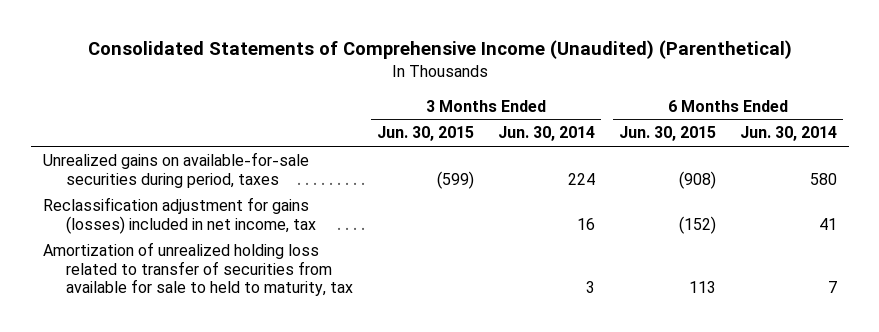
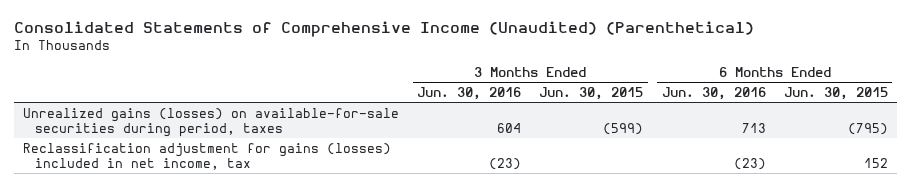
[497,126,595,142] Jun. 30, 2014 -> none
[739,126,837,142] Jun. 30, 2014 -> none
none -> [417,87,522,101] Jun. 30, 2016
none -> [661,87,766,101] Jun. 30, 2016
[42,241,353,297] Amortization of unrealized holding loss related to transfer of securities from available for sale to held to maturity, tax -> none
[42,151,309,188] Unrealized gains on available-for-sale securities during period, taxes -> [22,107,399,137] Unrealized gains (losses) on available-for-sale securities during period, taxes
[678,170,716,189] (908) -> [847,122,888,135] (795)
[678,215,716,234] (152) -> [863,157,888,168] 152

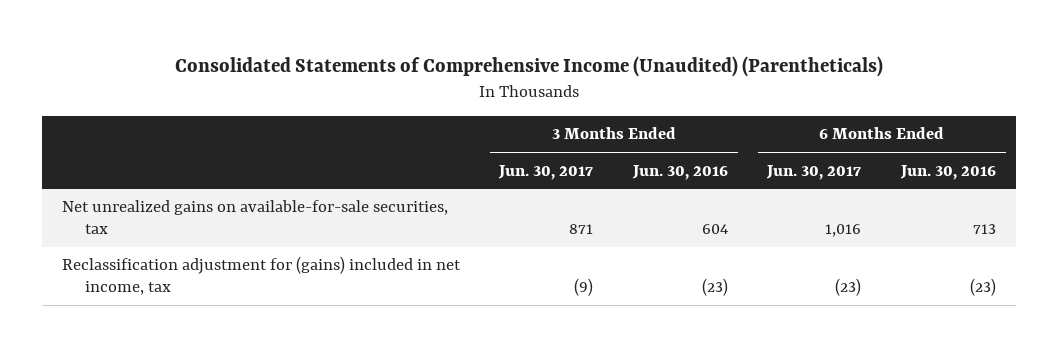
[13,21,754,38] Consolidated Statements of Comprehensive Income (Unaudited) (Parenthetical) -> [174,55,883,77] Consolidated Statements of Comprehensive Income (Unaudited) (Parentheticals)
[539,87,644,101] Jun. 30, 2015 -> none
[783,87,888,101] Jun. 30, 2015 -> none
none -> [498,164,594,180] Jun. 30, 2017
none -> [766,164,862,180] Jun. 30, 2017
[22,107,399,137] Unrealized gains (losses) on available-for-sale securities during period, taxes -> [61,200,448,235] Net unrealized gains on available-for-sale securities, tax
[22,142,391,170] Reclassification adjustment for gains (losses) included in net income, tax -> [61,256,461,296] Reclassification adjustment for (gains) included in net income, tax

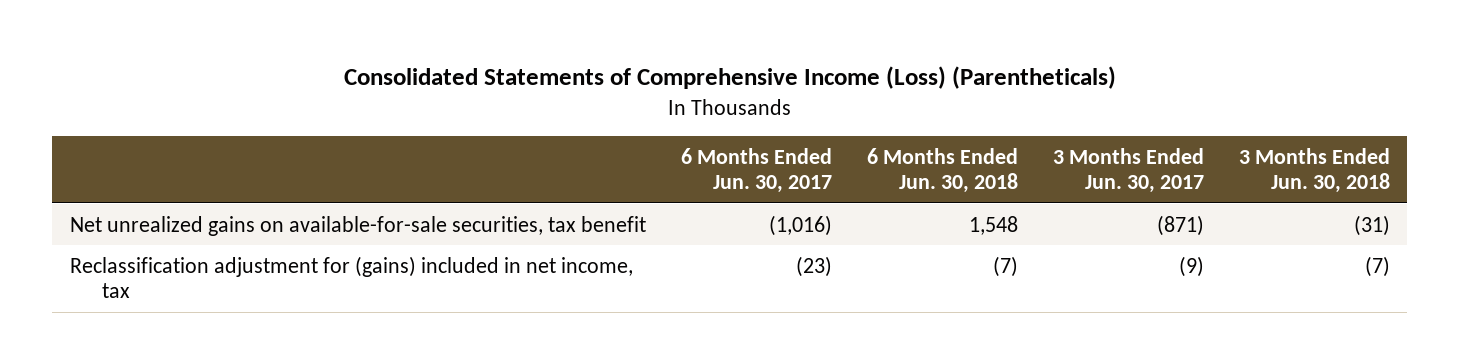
[174,55,883,77] Consolidated Statements of Comprehensive Income (Unaudited) (Parentheticals) -> [343,66,1116,90] Consolidated Statements of Comprehensive Income (Loss) (Parentheticals)
[631,164,728,180] Jun. 30, 2016 -> none
[899,164,996,180] Jun. 30, 2016 -> none
none -> [866,147,1018,194] 6 Months Ended Jun. 30, 2018
none -> [1238,147,1390,194] 3 Months Ended Jun. 30, 2018
[61,200,448,235] Net unrealized gains on available-for-sale securities, tax -> [69,215,646,236] Net unrealized gains on available-for-sale securities, tax benefit
[569,224,594,235] 871 -> [1156,214,1204,236] (871)
[825,224,862,238] 1,016 -> [768,214,832,236] (1,016)

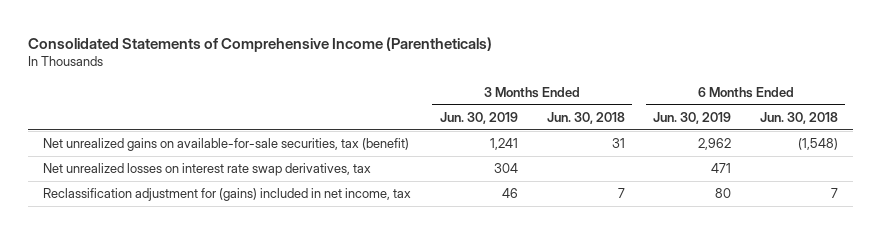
[343,66,1116,90] Consolidated Statements of Comprehensive Income (Loss) (Parentheticals) -> [28,36,493,52] Consolidated Statements of Comprehensive Income (Parentheticals)
[680,147,832,194] 6 Months Ended Jun. 30, 2017 -> none
[1052,147,1204,194] 3 Months Ended Jun. 30, 2017 -> none
none -> [439,111,518,124] Jun. 30, 2019
none -> [653,111,732,124] Jun. 30, 2019
[69,215,646,236] Net unrealized gains on available-for-sale securities, tax benefit -> [42,138,409,152] Net unrealized gains on available-for-sale securities, tax (benefit)
[968,215,1018,235] 1,548 -> [798,138,839,151] (1,548)
[1353,214,1390,236] (31) -> [611,138,625,149] 31
none -> [42,163,371,177] Net unrealized losses on interest rate swap derivatives, tax
[992,255,1018,277] (7) -> [831,188,839,199] 7
[1364,255,1390,277] (7) -> [617,188,625,199] 7

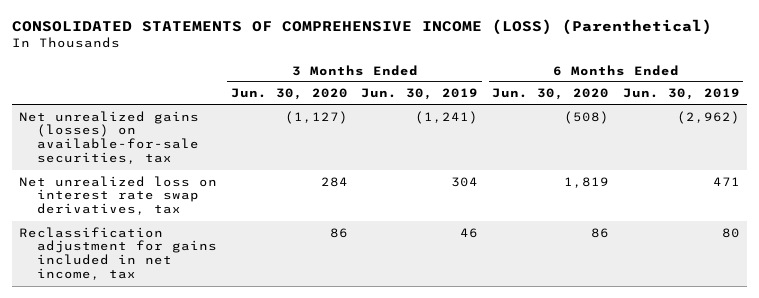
[28,36,493,52] Consolidated Statements of Comprehensive Income (Parentheticals) -> [12,18,713,35] CONSOLIDATED STATEMENTS OF COMPREHENSIVE INCOME (LOSS) (Parenthetical)
[546,111,625,124] Jun. 30, 2018 -> none
[760,111,839,124] Jun. 30, 2018 -> none
none -> [230,88,348,101] Jun. 30, 2020
none -> [492,88,610,101] Jun. 30, 2020
[42,138,409,152] Net unrealized gains on available-for-sale securities, tax (benefit) -> [19,110,200,165] Net unrealized gains (losses) on available-for-sale securities, tax
[489,138,518,151] 1,241 -> [415,110,479,124] (1,241)
[698,138,732,151] 2,962 -> [676,110,740,124] (2,962)
[42,163,371,177] Net unrealized losses on interest rate swap derivatives, tax -> [19,175,218,216] Net unrealized loss on interest rate swap derivatives, tax
[42,188,411,202] Reclassification adjustment for (gains) included in net income, tax -> [19,226,217,281] Reclassification adjustment for gains included in net income, tax

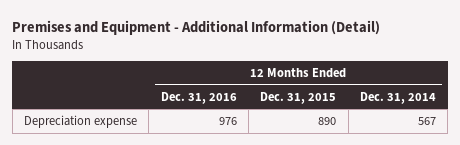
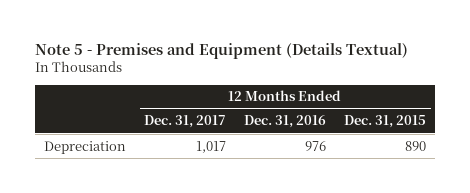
[12,19,381,35] Premises and Equipment - Additional Information (Detail) -> [34,42,408,59] Note 5 - Premises and Equipment (Details Textual)
[359,91,436,104] Dec. 31, 2014 -> none
none -> [144,115,227,129] Dec. 31, 2017
[23,114,137,128] Depreciation expense -> [43,140,126,154] Depreciation

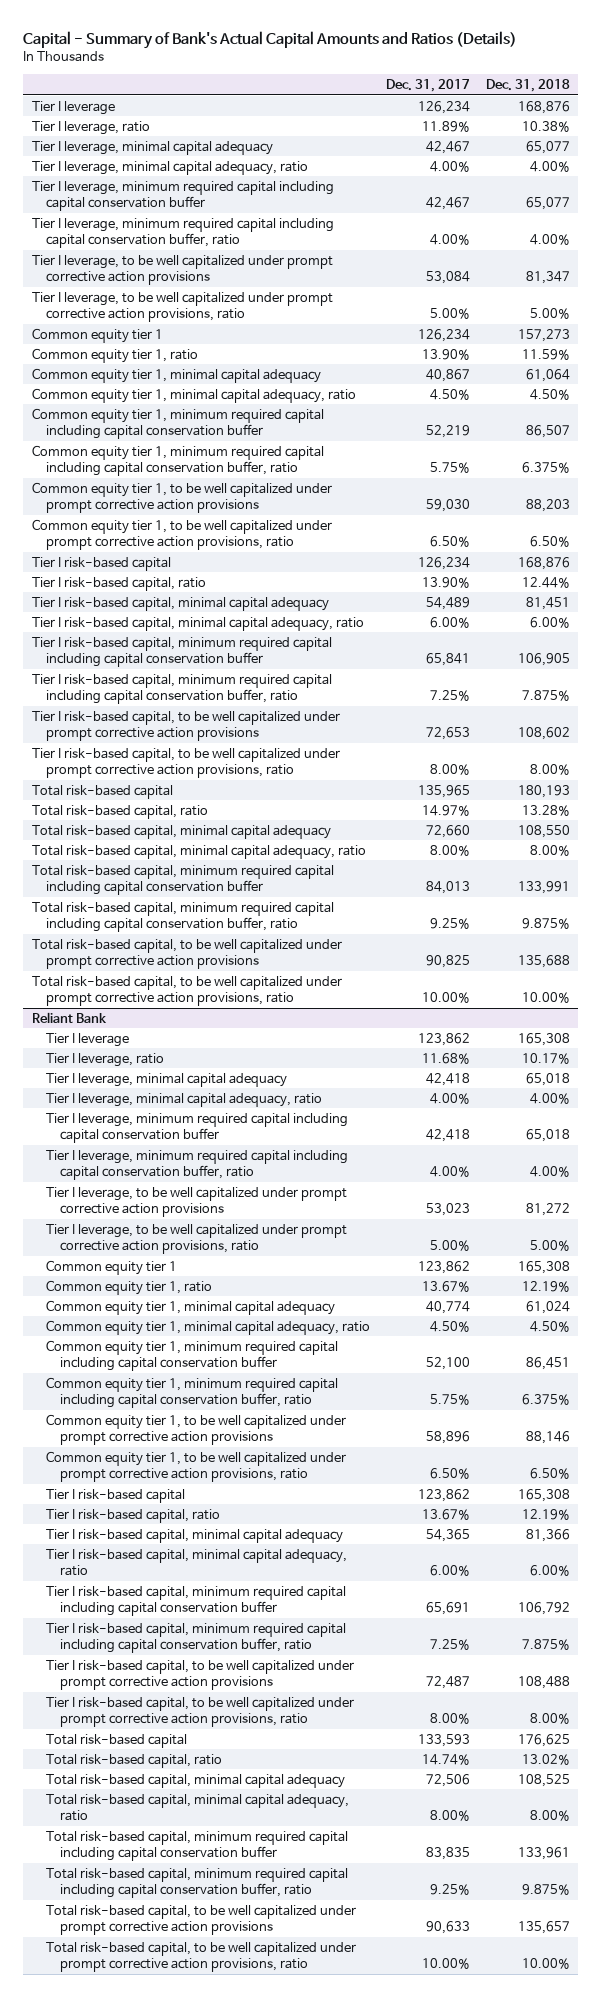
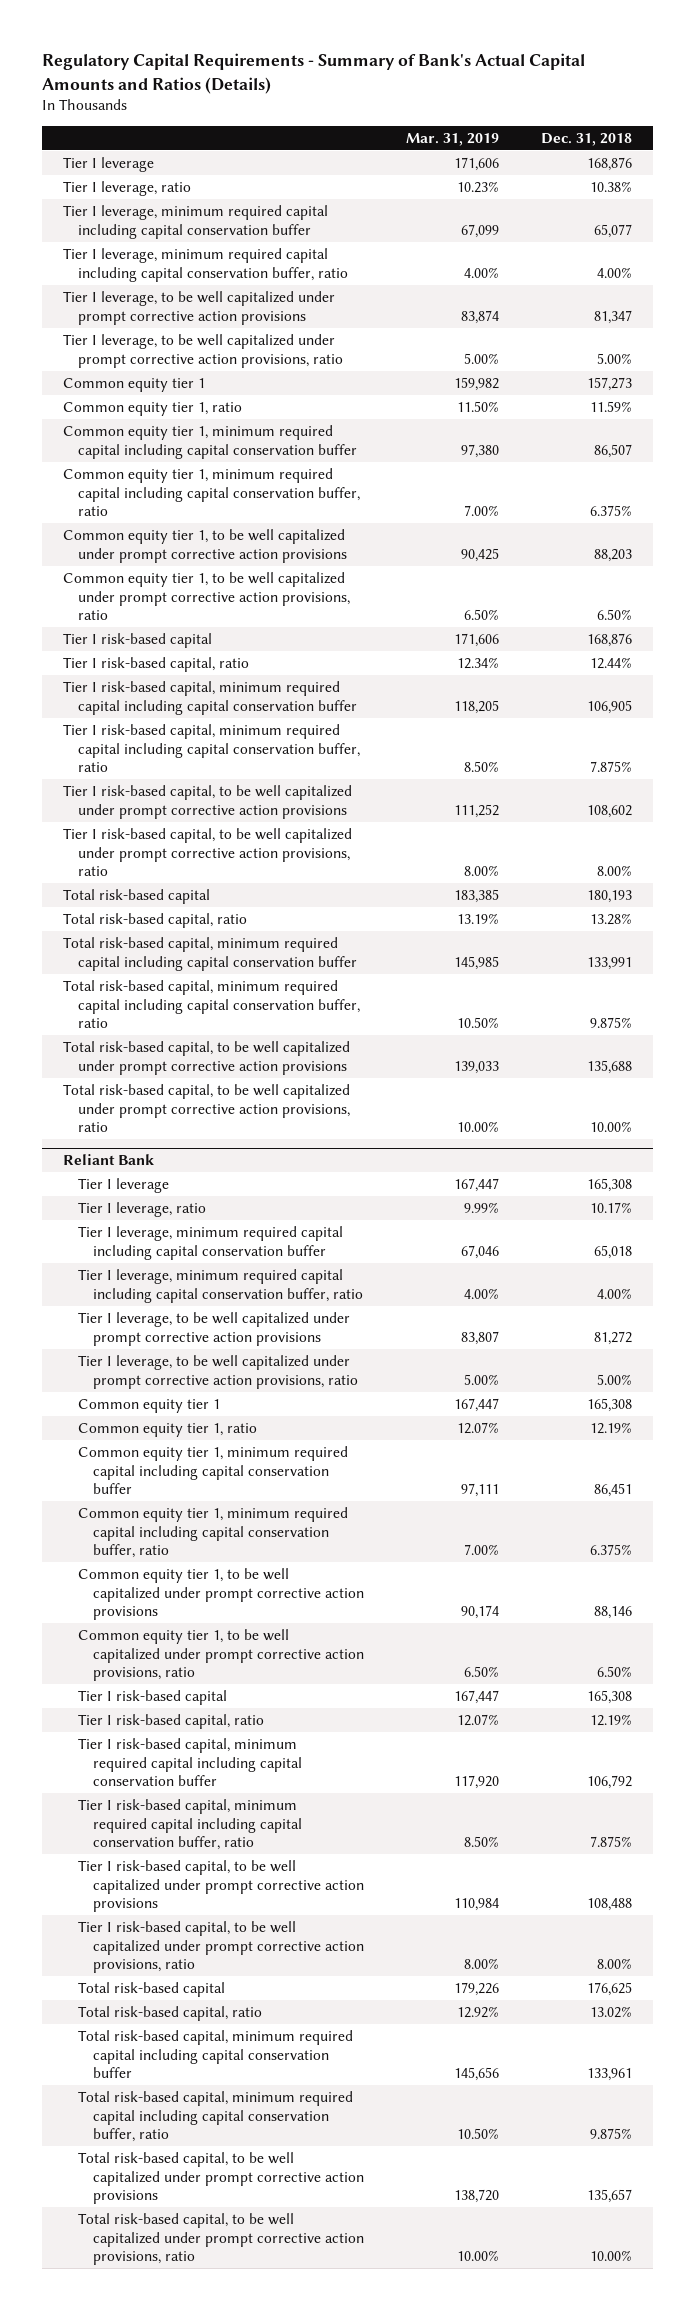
[23,30,518,49] Capital - Summary of Bank's Actual Capital Amounts and Ratios (Details) -> [41,52,585,94] Regulatory Capital Requirements - Summary of Bank's Actual Capital Amounts and Ratios (Details)
[386,79,471,93] Dec. 31, 2017 -> none
none -> [406,132,500,146] Mar. 31, 2019
[31,140,273,155] Tier I leverage, minimal capital adequacy -> none
[31,160,308,175] Tier I leverage, minimal capital adequacy, ratio -> none
[31,367,321,383] Common equity tier 1, minimal capital adequacy -> none
[31,387,356,403] Common equity tier 1, minimal capital adequacy, ratio -> none
[31,596,329,611] Tier I risk-based capital, minimal capital adequacy -> none
[31,616,364,631] Tier I risk-based capital, minimal capital adequacy, ratio -> none
[31,824,331,839] Total risk-based capital, minimal capital adequacy -> none
[31,844,366,859] Total risk-based capital, minimal capital adequacy, ratio -> none
[45,1072,287,1087] Tier I leverage, minimal capital adequacy -> none
[45,1092,322,1107] Tier I leverage, minimal capital adequacy, ratio -> none
[45,1299,335,1315] Common equity tier 1, minimal capital adequacy -> none
[45,1319,370,1335] Common equity tier 1, minimal capital adequacy, ratio -> none
[45,1528,343,1543] Tier I risk-based capital, minimal capital adequacy -> none
[45,1548,347,1577] Tier I risk-based capital, minimal capital adequacy, ratio -> none
[45,1773,345,1788] Total risk-based capital, minimal capital adequacy -> none
[45,1793,349,1822] Total risk-based capital, minimal capital adequacy, ratio -> none

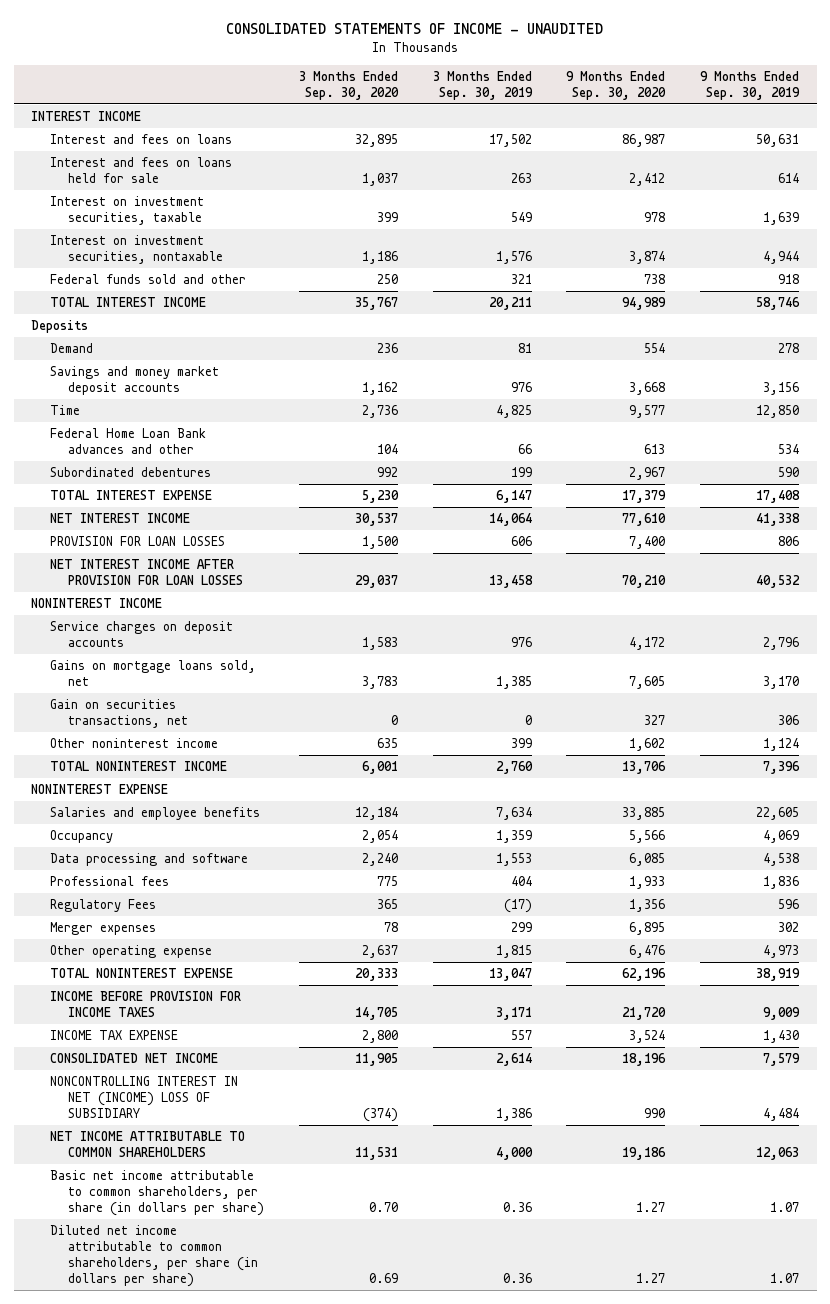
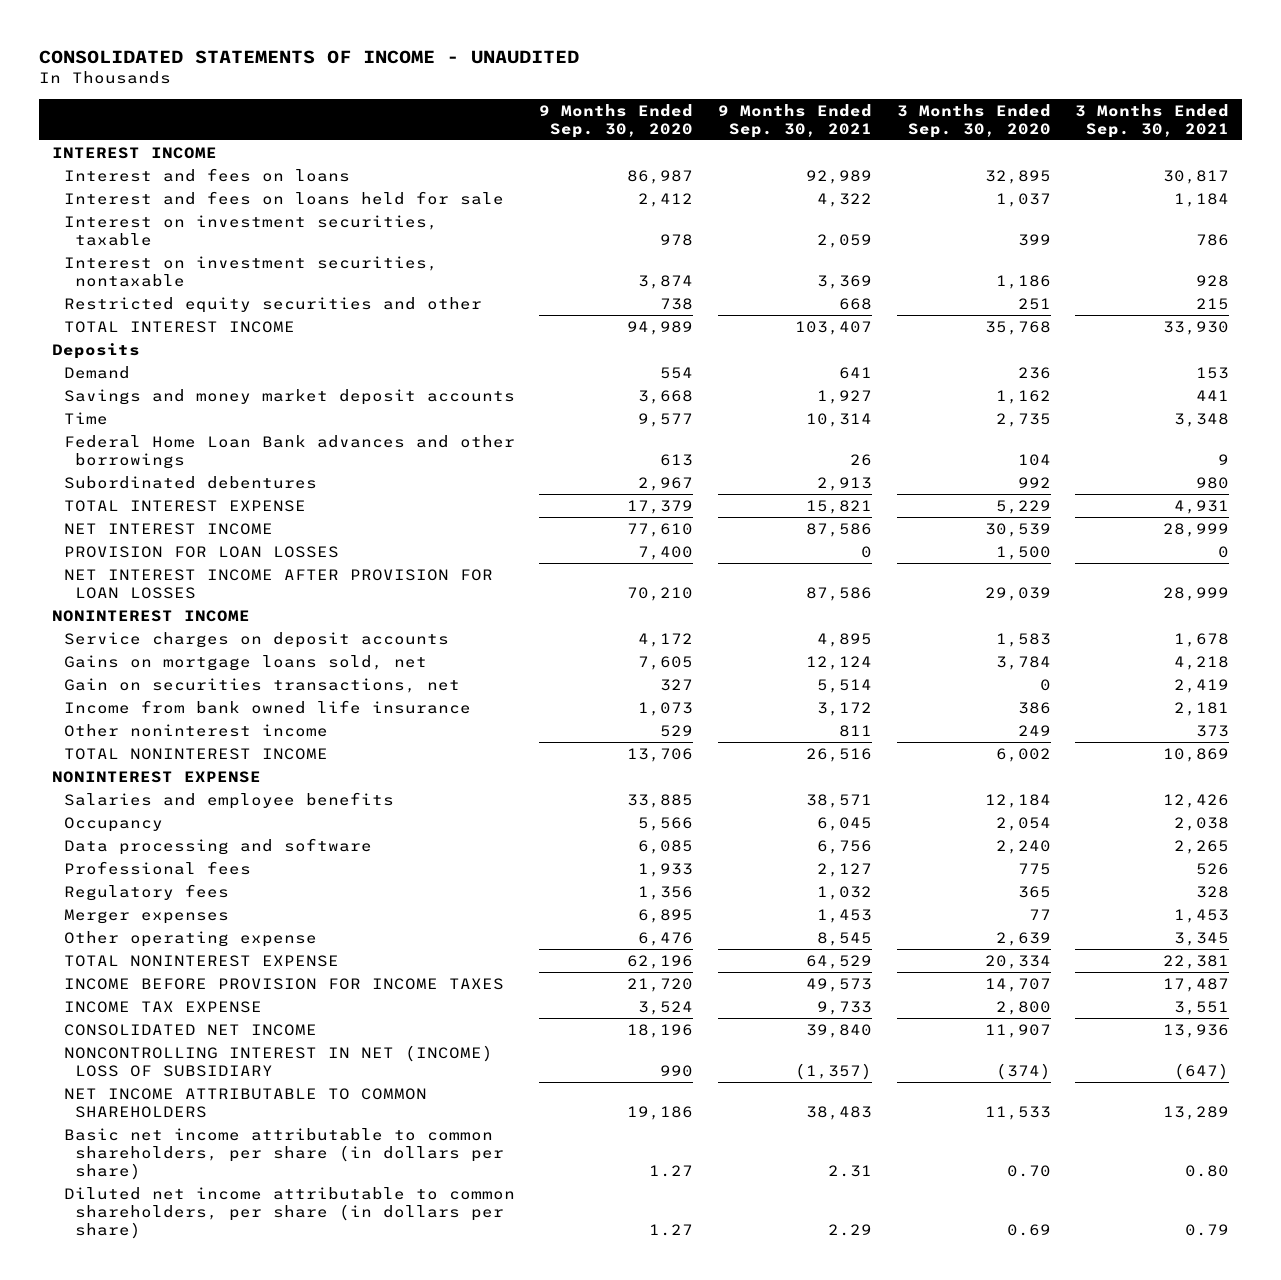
[432,71,533,100] 3 Months Ended Sep. 30, 2019 -> none
[700,71,801,100] 9 Months Ended Sep. 30, 2019 -> none
none -> [718,103,873,138] 9 Months Ended Sep. 30, 2021
none -> [1075,103,1230,138] 3 Months Ended Sep. 30, 2021
[49,274,246,285] Federal funds sold and other -> none
none -> [63,296,482,313] Restricted equity securities and other
[355,297,399,311] 35,767 -> [984,320,1051,335] 35,768
[362,405,399,419] 2,736 -> [995,412,1051,427] 2,735
[49,428,206,454] Federal Home Loan Bank advances and other -> [63,434,515,469] Federal Home Loan Bank advances and other borrowings
[362,490,400,504] 5,230 -> [995,499,1051,514] 5,229
[355,513,399,527] 30,537 -> [984,522,1051,537] 30,539
[355,574,399,588] 29,037 -> [984,586,1051,601] 29,039
[362,675,399,689] 3,783 -> [995,655,1051,670] 3,784
none -> [63,699,471,714] Income from bank owned life insurance
[377,738,399,749] 635 -> [1017,724,1051,736] 249
[629,738,666,752] 1,602 -> [660,724,694,737] 529
[362,761,399,775] 6,001 -> [995,747,1051,762] 6,002
[49,899,156,913] Regulatory Fees -> [63,883,229,901] Regulatory fees
[384,922,399,933] 78 -> [1028,908,1051,920] 77
[362,945,399,959] 2,637 -> [995,931,1051,946] 2,639
[355,968,399,982] 20,333 -> [984,954,1051,969] 20,334
[355,1006,399,1020] 14,705 -> [984,977,1051,992] 14,707
[355,1053,399,1067] 11,905 -> [984,1023,1051,1038] 11,907
[355,1146,399,1160] 11,531 -> [984,1105,1051,1120] 11,533

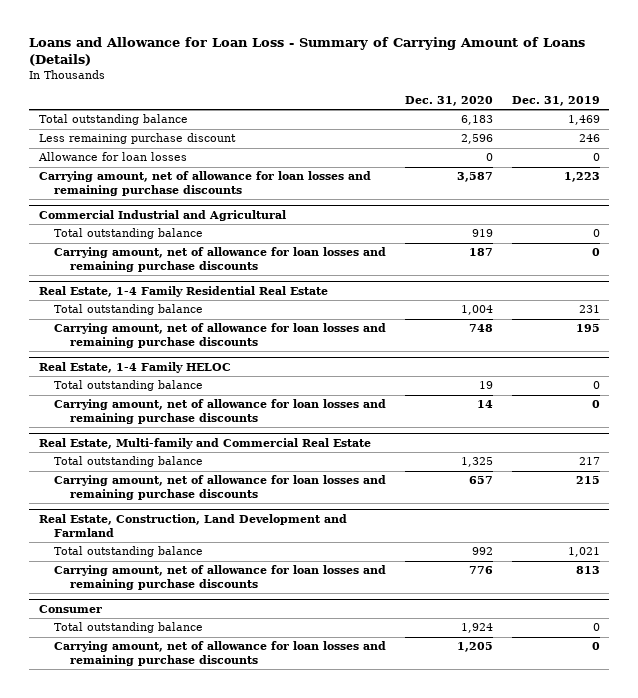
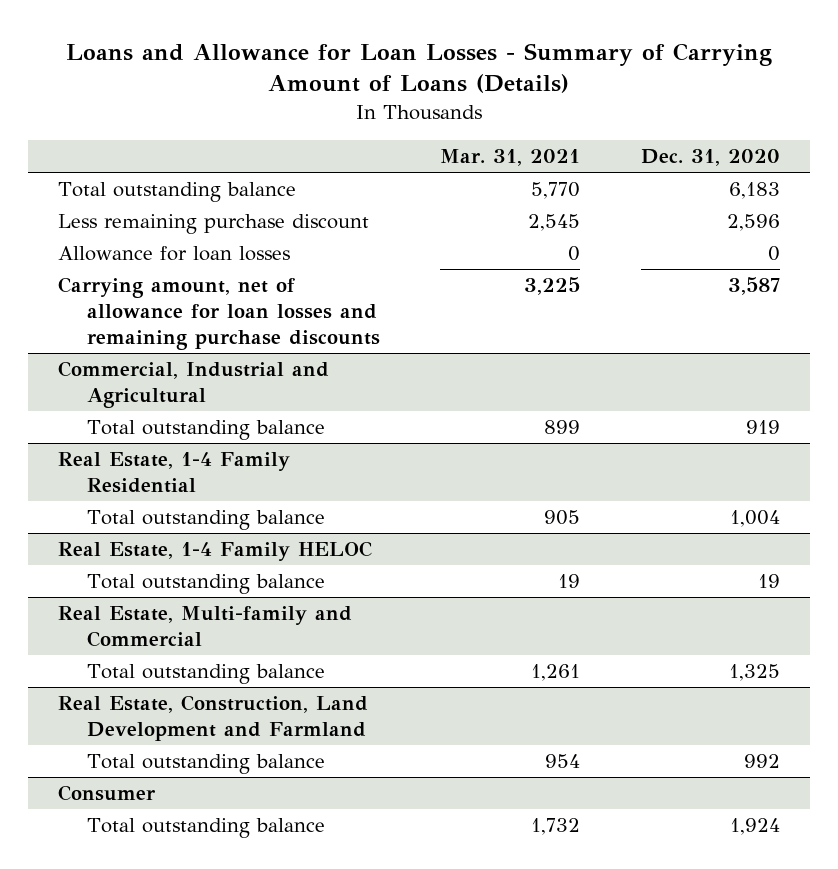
[29,36,586,67] Loans and Allowance for Loan Loss - Summary of Carrying Amount of Loans (Details) -> [65,42,772,94] Loans and Allowance for Loan Losses - Summary of Carrying Amount of Loans (Details)
[511,95,600,106] Dec. 31, 2019 -> none
none -> [440,149,581,167] Mar. 31, 2021
[38,210,286,222] Commercial Industrial and Agricultural -> [57,361,329,409] Commercial, Industrial and Agricultural
[54,247,387,272] Carrying amount, net of allowance for loan losses and remaining purchase discounts -> none
[38,286,328,298] Real Estate, 1-4 Family Residential Real Estate -> [57,452,290,494] Real Estate, 1-4 Family Residential
[54,323,387,348] Carrying amount, net of allowance for loan losses and remaining purchase discounts -> none
[54,399,387,424] Carrying amount, net of allowance for loan losses and remaining purchase discounts -> none
[38,438,371,450] Real Estate, Multi-family and Commercial Real Estate -> [57,606,352,648] Real Estate, Multi-family and Commercial
[54,475,387,500] Carrying amount, net of allowance for loan losses and remaining purchase discounts -> none
[54,565,387,590] Carrying amount, net of allowance for loan losses and remaining purchase discounts -> none
[54,641,387,666] Carrying amount, net of allowance for loan losses and remaining purchase discounts -> none

